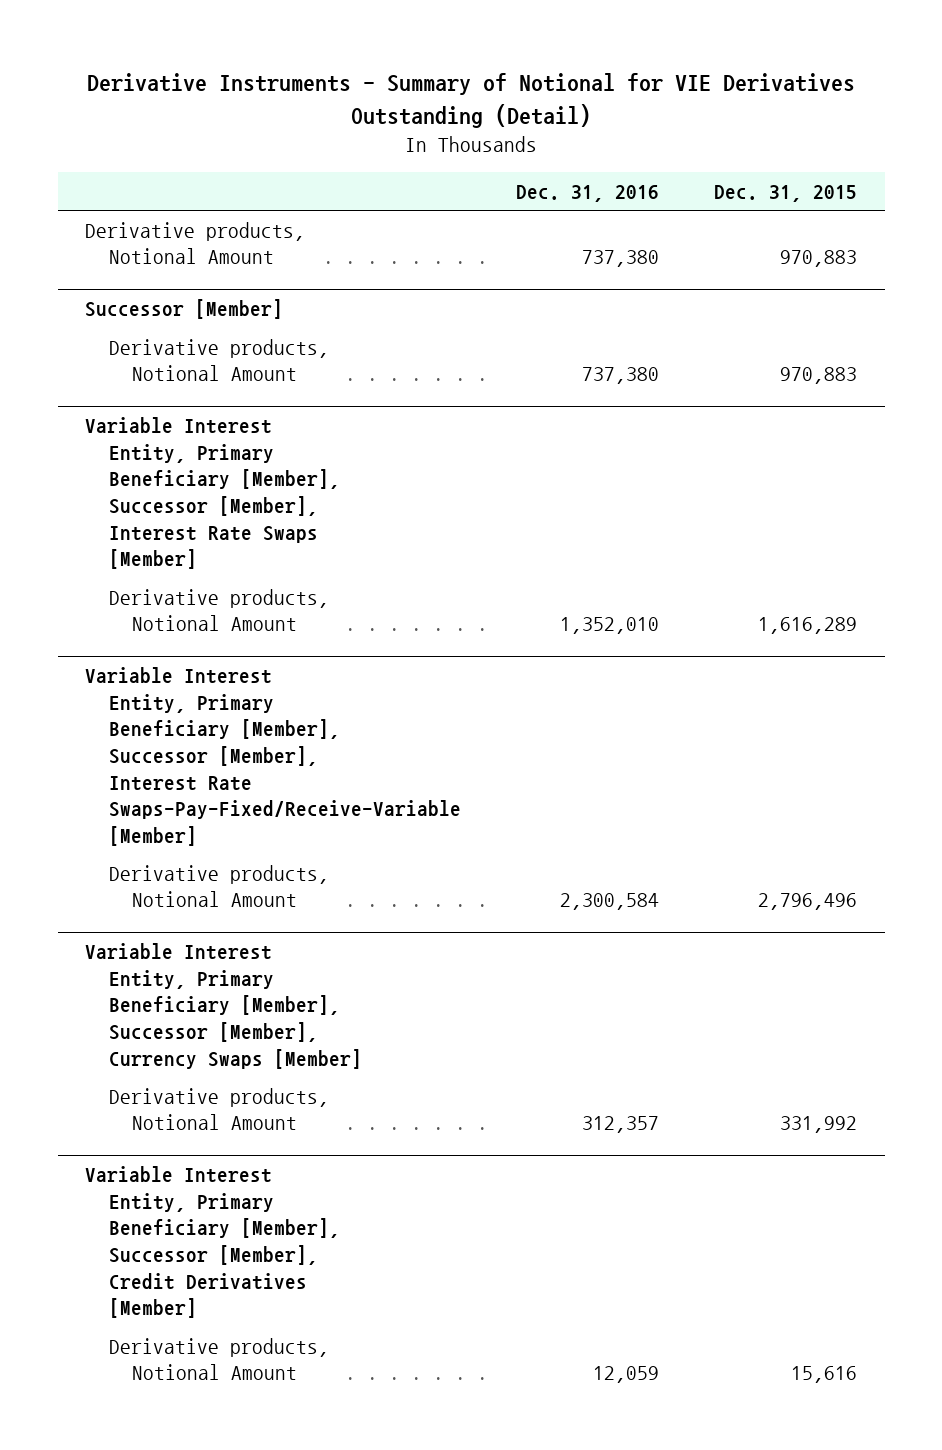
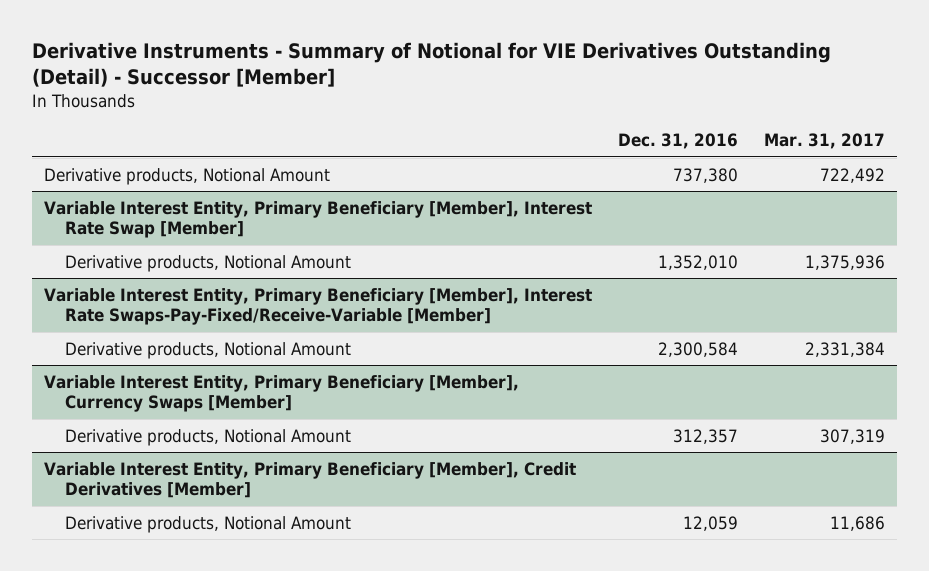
[87,73,856,128] Derivative Instruments - Summary of Notional for VIE Derivatives Outstanding (Detail) -> [31,41,831,87] Derivative Instruments - Summary of Notional for VIE Derivatives Outstanding (Detail) - Successor [Member]
[714,184,858,202] Dec. 31, 2015 -> none
none -> [763,133,885,150] Mar. 31, 2017
[85,299,284,320] Successor [Member] -> none
[108,338,329,382] Derivative products, Notional Amount -> none
[85,417,340,570] Variable Interest Entity, Primary Beneficiary [Member], Successor [Member], Interest Rate Swaps [Member] -> [44,200,593,239] Variable Interest Entity, Primary Beneficiary [Member], Interest Rate Swap [Member]
[85,667,461,846] Variable Interest Entity, Primary Beneficiary [Member], Successor [Member], Interest Rate Swaps-Pay-Fixed/Receive-Variable [Member] -> [44,287,593,326] Variable Interest Entity, Primary Beneficiary [Member], Interest Rate Swaps-Pay-Fixed/Receive-Variable [Member]
[85,943,362,1069] Variable Interest Entity, Primary Beneficiary [Member], Successor [Member], Currency Swaps [Member] -> [44,374,520,413] Variable Interest Entity, Primary Beneficiary [Member], Currency Swaps [Member]
[85,1166,340,1319] Variable Interest Entity, Primary Beneficiary [Member], Successor [Member], Credit Derivatives [Member] -> [44,461,577,499] Variable Interest Entity, Primary Beneficiary [Member], Credit Derivatives [Member]

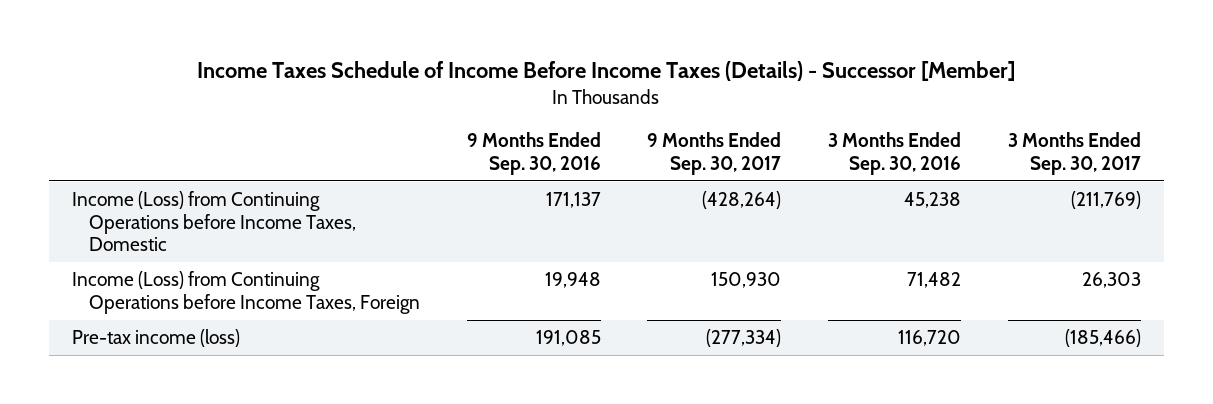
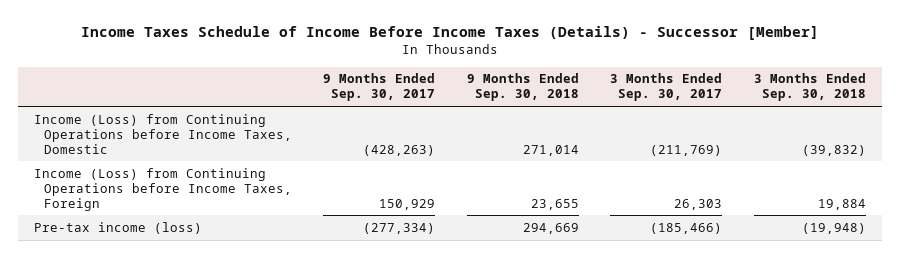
[466,132,601,175] 9 Months Ended Sep. 30, 2016 -> none
[828,132,962,175] 3 Months Ended Sep. 30, 2016 -> none
none -> [466,73,579,102] 9 Months Ended Sep. 30, 2018
none -> [753,73,866,102] 3 Months Ended Sep. 30, 2018
[702,191,782,210] (428,264) -> [363,144,436,156] (428,263)
[711,272,782,289] 150,930 -> [379,198,436,210] 150,929

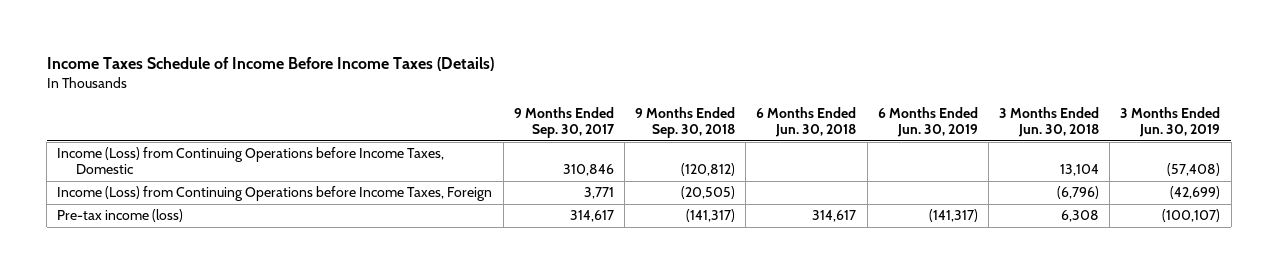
[80,26,819,41] Income Taxes Schedule of Income Before Income Taxes (Details) - Successor [Member] -> [46,56,494,71] Income Taxes Schedule of Income Before Income Taxes (Details)
[610,73,723,102] 3 Months Ended Sep. 30, 2017 -> none
[753,73,866,102] 3 Months Ended Sep. 30, 2018 -> none
none -> [756,106,857,138] 6 Months Ended Jun. 30, 2018
none -> [877,106,978,138] 6 Months Ended Jun. 30, 2019
none -> [999,106,1100,138] 3 Months Ended Jun. 30, 2018
none -> [1120,106,1221,138] 3 Months Ended Jun. 30, 2019
[363,144,436,156] (428,263) -> [562,164,614,177] 310,846
[522,144,579,156] 271,014 -> [681,163,736,177] (120,812)
[379,198,436,210] 150,929 -> [583,187,614,200] 3,771
[530,198,579,210] 23,655 -> [681,186,736,200] (20,505)
[363,222,436,234] (277,334) -> [569,210,614,223] 314,617
[522,222,579,234] 294,669 -> [686,209,736,223] (141,317)

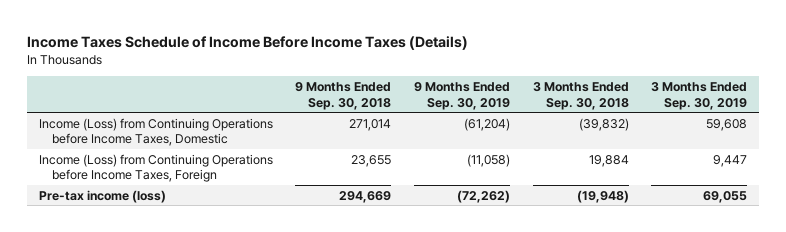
[513,106,615,139] 9 Months Ended Sep. 30, 2017 -> none
[756,106,857,138] 6 Months Ended Jun. 30, 2018 -> none
[877,106,978,138] 6 Months Ended Jun. 30, 2019 -> none
[999,106,1100,138] 3 Months Ended Jun. 30, 2018 -> none
[1120,106,1221,138] 3 Months Ended Jun. 30, 2019 -> none
none -> [413,81,510,110] 9 Months Ended Sep. 30, 2019
none -> [532,81,629,110] 3 Months Ended Sep. 30, 2018
none -> [651,81,748,110] 3 Months Ended Sep. 30, 2019
[681,163,736,177] (120,812) -> [349,118,392,131] 271,014
[681,186,736,200] (20,505) -> [351,154,392,167] 23,655
[686,209,736,223] (141,317) -> [339,190,392,203] 294,669

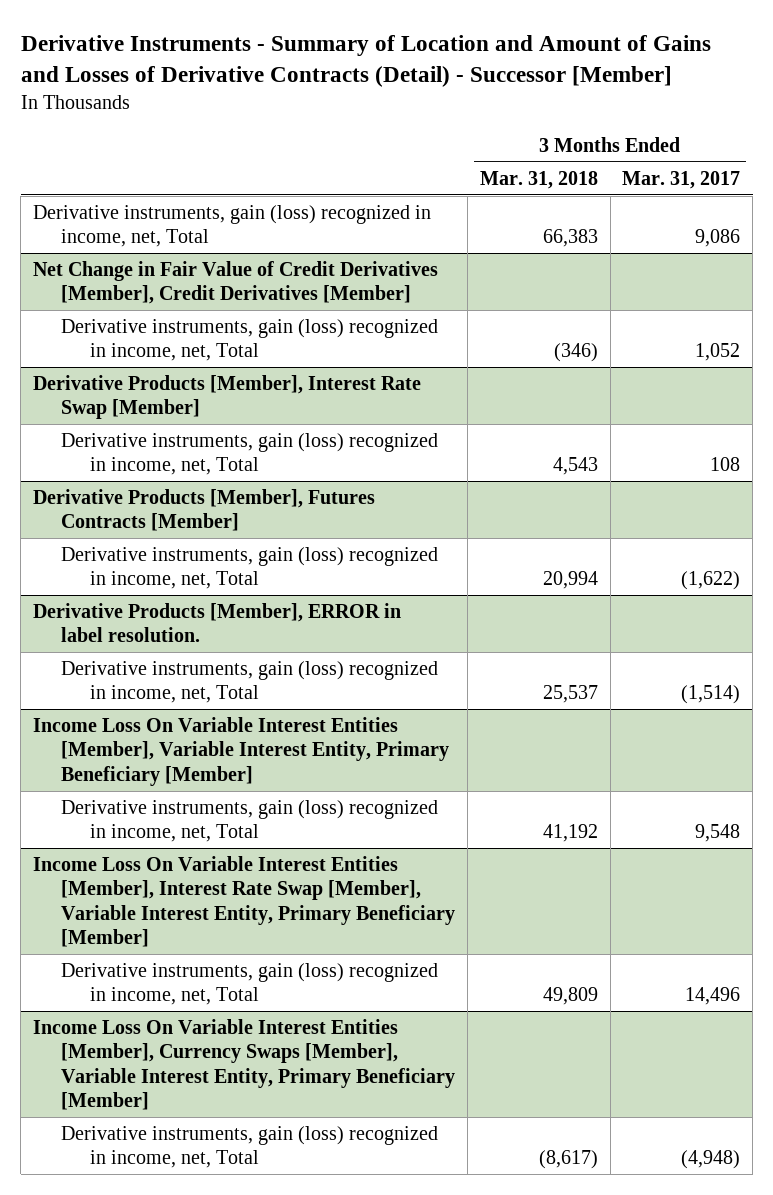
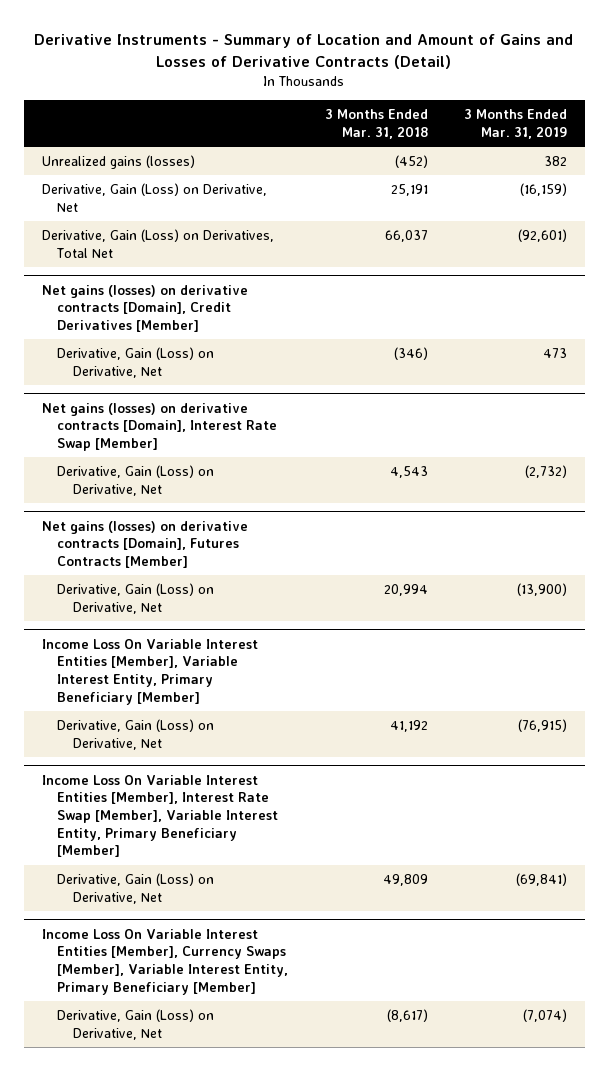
[20,35,711,88] Derivative Instruments - Summary of Location and Amount of Gains and Losses of Derivative Contracts (Detail) - Successor [Member] -> [34,34,574,70] Derivative Instruments - Summary of Location and Amount of Gains and Losses of Derivative Contracts (Detail)
[622,170,741,189] Mar. 31, 2017 -> none
none -> [463,109,567,139] 3 Months Ended Mar. 31, 2019
[32,260,438,305] Net Change in Fair Value of Credit Derivatives [Member], Credit Derivatives [Member] -> none
[32,374,421,420] Derivative Products [Member], Interest Rate Swap [Member] -> none
[32,488,375,532] Derivative Products [Member], Futures Contracts [Member] -> none
[32,602,401,643] Derivative Products [Member], ERROR in label resolution. -> none
[61,660,439,704] Derivative instruments, gain (loss) recognized in income, net, Total -> none
none -> [41,154,195,169] Unrealized gains (losses)
[32,204,431,248] Derivative instruments, gain (loss) recognized in income, net, Total -> [41,182,267,212] Derivative, Gain (Loss) on Derivative, Net
[542,229,598,248] 66,383 -> [390,183,428,196] 25,191
none -> [41,228,274,258] Derivative, Gain (Loss) on Derivatives, Total Net
none -> [41,284,248,333] Net gains (losses) on derivative contracts [Domain], Credit Derivatives [Member]
[61,318,439,362] Derivative instruments, gain (loss) recognized in income, net, Total -> [57,346,215,378] Derivative, Gain (Loss) on Derivative, Net
none -> [41,402,278,452] Net gains (losses) on derivative contracts [Domain], Interest Rate Swap [Member]
[61,432,439,476] Derivative instruments, gain (loss) recognized in income, net, Total -> [57,464,215,496] Derivative, Gain (Loss) on Derivative, Net
none -> [41,520,248,569] Net gains (losses) on derivative contracts [Domain], Futures Contracts [Member]
[61,546,439,590] Derivative instruments, gain (loss) recognized in income, net, Total -> [57,582,215,614] Derivative, Gain (Loss) on Derivative, Net
[61,799,439,843] Derivative instruments, gain (loss) recognized in income, net, Total -> [57,718,215,750] Derivative, Gain (Loss) on Derivative, Net
[61,962,439,1006] Derivative instruments, gain (loss) recognized in income, net, Total -> [57,872,215,904] Derivative, Gain (Loss) on Derivative, Net
[61,1125,439,1169] Derivative instruments, gain (loss) recognized in income, net, Total -> [57,1008,215,1040] Derivative, Gain (Loss) on Derivative, Net

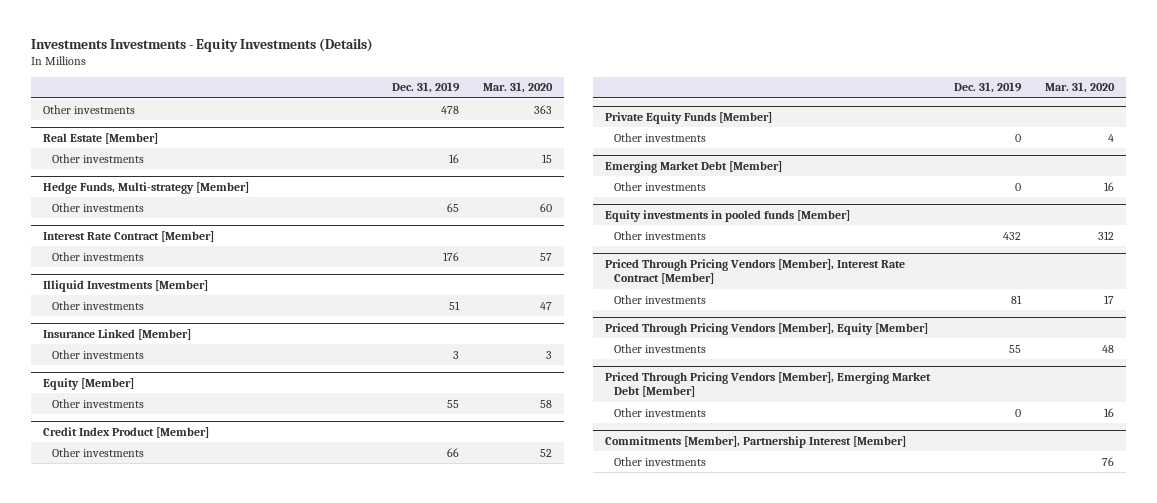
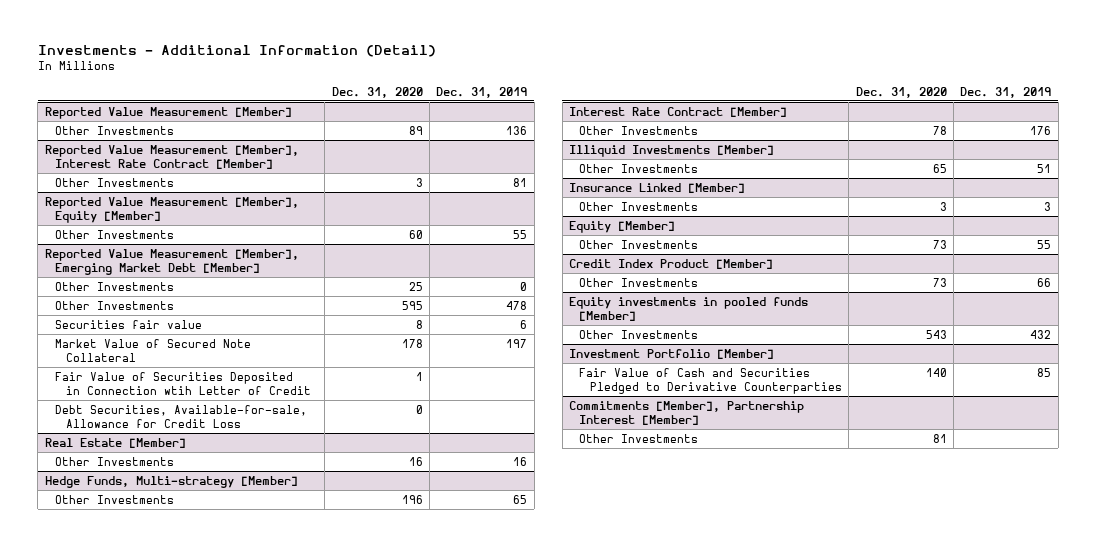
[30,38,373,53] Investments Investments - Equity Investments (Details) -> [37,45,436,58] Investments - Additional Information (Detail)
[482,82,553,94] Mar. 31, 2020 -> none
none -> [331,86,423,98] Dec. 31, 2020
none -> [44,106,292,119] Reported Value Measurement [Member]
[42,104,135,114] Other investments -> [55,125,175,135] Other Investments
[440,105,459,114] 478 -> [506,125,528,135] 136
none -> [44,144,299,169] Reported Value Measurement [Member], Interest Rate Contract [Member]
none -> [55,177,175,187] Other Investments
none -> [44,196,299,223] Reported Value Measurement [Member], Equity [Member]
none -> [55,229,175,239] Other Investments
none -> [44,248,299,275] Reported Value Measurement [Member], Emerging Market Debt [Member]
none -> [55,281,175,291] Other Investments
none -> [55,300,175,310] Other Investments
none -> [55,319,203,329] Securities fair value
none -> [55,338,252,362] Market Value of Secured Note Collateral
none -> [55,371,311,395] Fair Value of Securities Deposited in Connection wtih Letter of Credit
none -> [55,404,308,428] Debt Securities, Available-for-sale, Allowance for Credit Loss
[51,153,144,163] Other investments -> [55,456,175,466] Other Investments
[51,202,144,212] Other investments -> [55,494,175,504] Other Investments
[51,251,144,261] Other investments -> [579,125,699,135] Other Investments
[51,300,144,310] Other investments -> [579,163,699,173] Other Investments
[51,349,144,359] Other investments -> [579,201,699,211] Other Investments
[51,398,144,408] Other investments -> [579,239,699,249] Other Investments
[605,111,773,124] Private Equity Funds [Member] -> none
[614,132,707,142] Other investments -> none
[605,160,783,173] Emerging Market Debt [Member] -> none
[614,181,707,191] Other investments -> none
[51,447,144,457] Other investments -> [579,277,699,287] Other Investments
[605,258,906,285] Priced Through Pricing Vendors [Member], Interest Rate Contract [Member] -> none
[614,294,707,304] Other investments -> none
[605,322,929,335] Priced Through Pricing Vendors [Member], Equity [Member] -> none
[614,343,707,353] Other investments -> none
[605,371,932,398] Priced Through Pricing Vendors [Member], Emerging Market Debt [Member] -> none
[614,407,707,417] Other investments -> none
[614,230,707,240] Other investments -> [579,329,699,339] Other Investments
none -> [568,348,774,359] Investment Portfolio [Member]
none -> [579,367,842,394] Fair Value of Cash and Securities Pledged to Derivative Counterparties
[614,456,707,466] Other investments -> [579,433,699,443] Other Investments

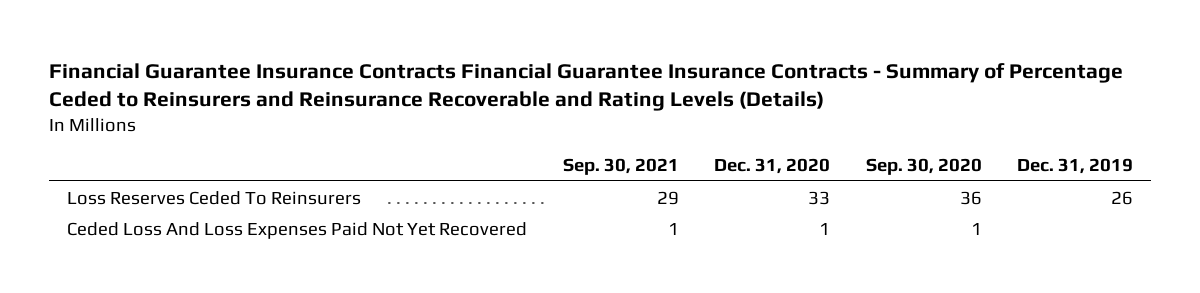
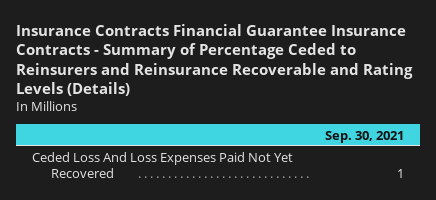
[49,62,1124,112] Financial Guarantee Insurance Contracts Financial Guarantee Insurance Contracts - Summary of Percentage Ceded to Reinsurers and Reinsurance Recoverable and Rating Levels (Details) -> [16,23,414,97] Insurance Contracts Financial Guarantee Insurance Contracts - Summary of Percentage Ceded to Reinsurers and Reinsurance Recoverable and Rating Levels (Details)
[714,158,831,175] Dec. 31, 2020 -> none
[865,158,982,176] Sep. 30, 2020 -> none
[1017,158,1134,175] Dec. 31, 2019 -> none
[66,190,361,205] Loss Reserves Ceded To Reinsurers -> none

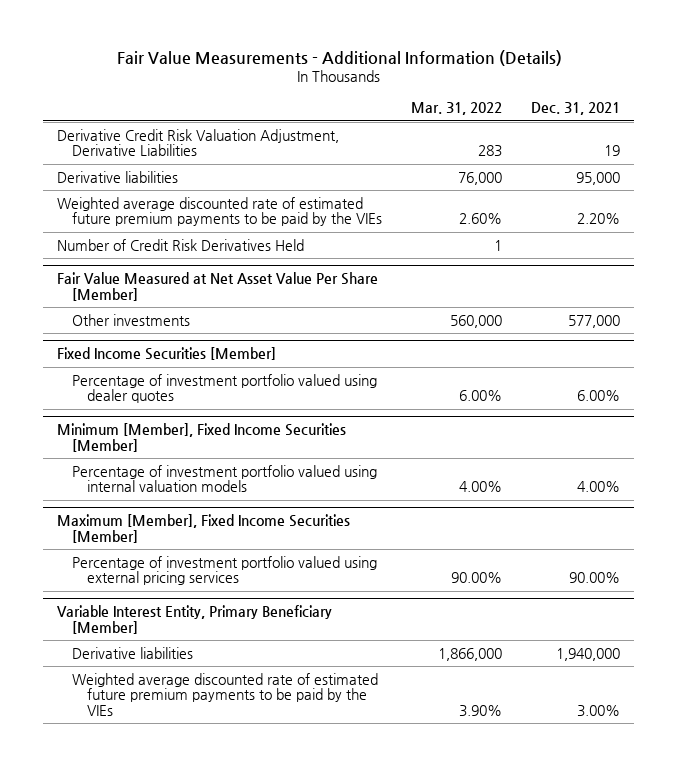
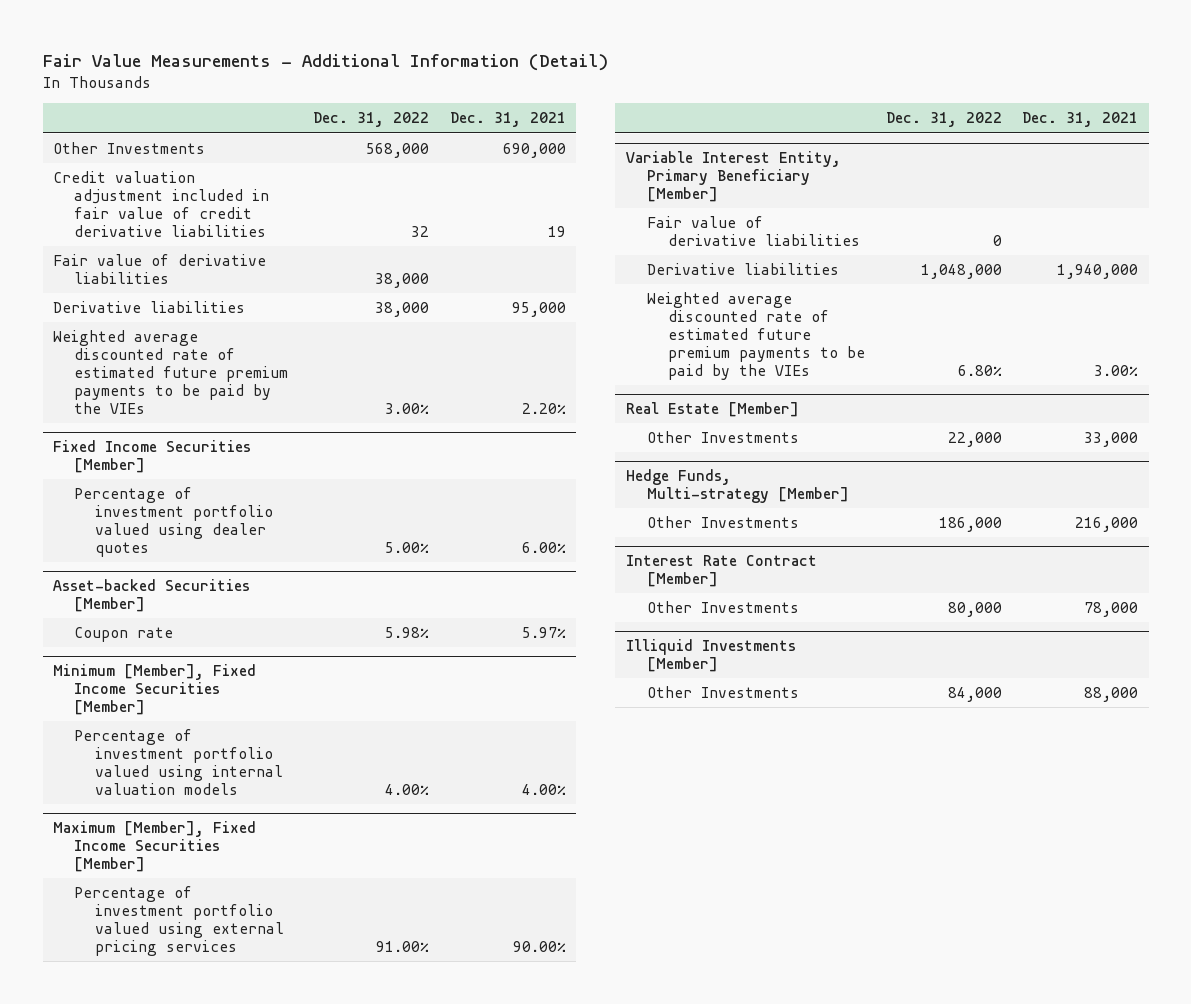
[116,50,562,67] Fair Value Measurements - Additional Information (Details) -> [42,53,608,71] Fair Value Measurements - Additional Information (Detail)
[411,102,503,116] Mar. 31, 2022 -> none
none -> [313,112,430,128] Dec. 31, 2022
none -> [52,141,205,154] Other Investments
[57,128,340,157] Derivative Credit Risk Valuation Adjustment, Derivative Liabilities -> [52,170,270,238] Credit valuation adjustment included in fair value of credit derivative liabilities
none -> [52,253,266,285] Fair value of derivative liabilities
[57,238,305,251] Number of Credit Risk Derivatives Held -> none
[57,272,379,302] Fair Value Measured at Net Asset Value Per Share [Member] -> none
[72,313,191,326] Other investments -> none
none -> [52,579,250,613] Asset-backed Securities [Member]
none -> [74,626,174,642] Coupon rate
none -> [646,215,860,247] Fair value of derivative liabilities
none -> [625,402,799,418] Real Estate [Member]
none -> [646,430,799,443] Other Investments
none -> [625,469,849,504] Hedge Funds, Multi-strategy [Member]
none -> [646,515,799,528] Other Investments
none -> [625,555,817,588] Interest Rate Contract [Member]
none -> [646,600,799,613] Other Investments
none -> [625,639,796,673] Illiquid Investments [Member]
none -> [646,685,799,698] Other Investments

